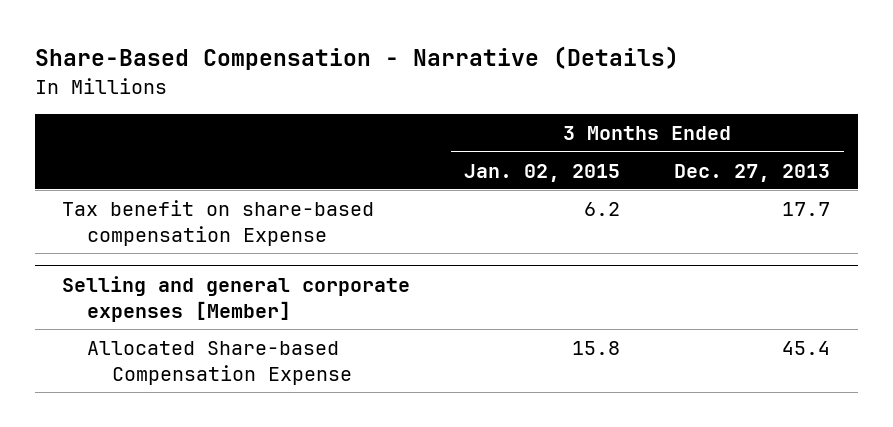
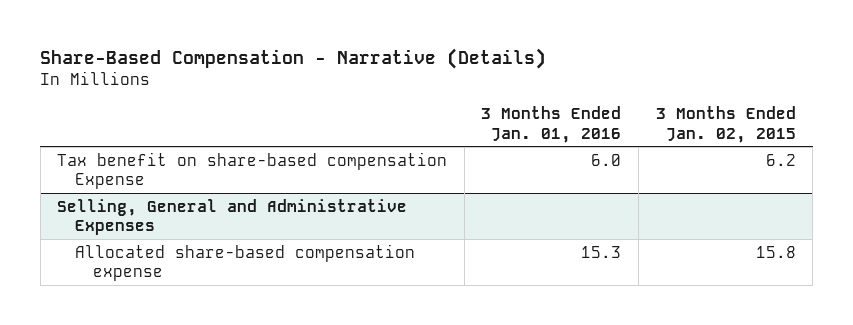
[674,163,831,182] Dec. 27, 2013 -> none
none -> [481,106,622,143] 3 Months Ended Jan. 01, 2016
[62,275,411,322] Selling and general corporate expenses [Member] -> [57,198,408,235] Selling, General and Administrative Expenses
[86,341,352,385] Allocated Share-based Compensation Expense -> [74,243,415,281] Allocated share-based compensation expense

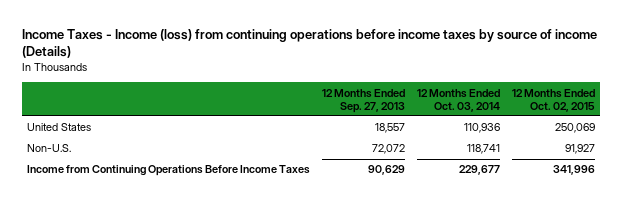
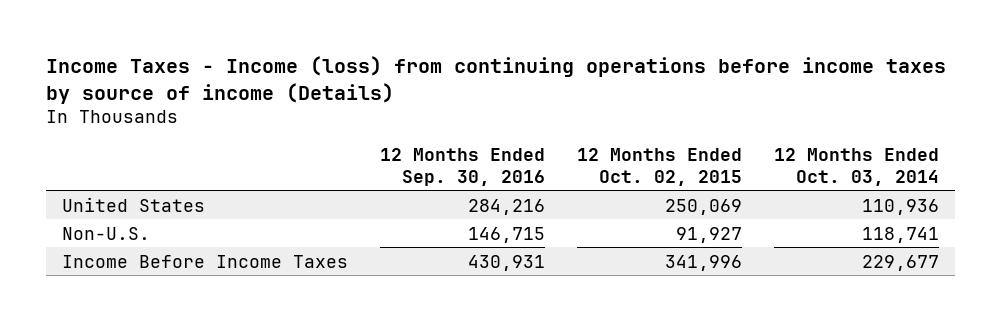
[322,88,406,113] 12 Months Ended Sep. 27, 2013 -> none
none -> [379,148,545,186] 12 Months Ended Sep. 30, 2016
[27,165,311,177] Income from Continuing Operations Before Income Taxes -> [61,254,348,268] Income Before Income Taxes

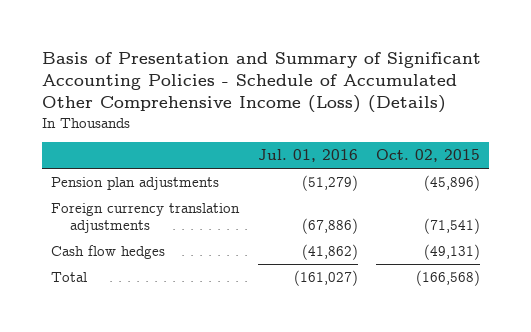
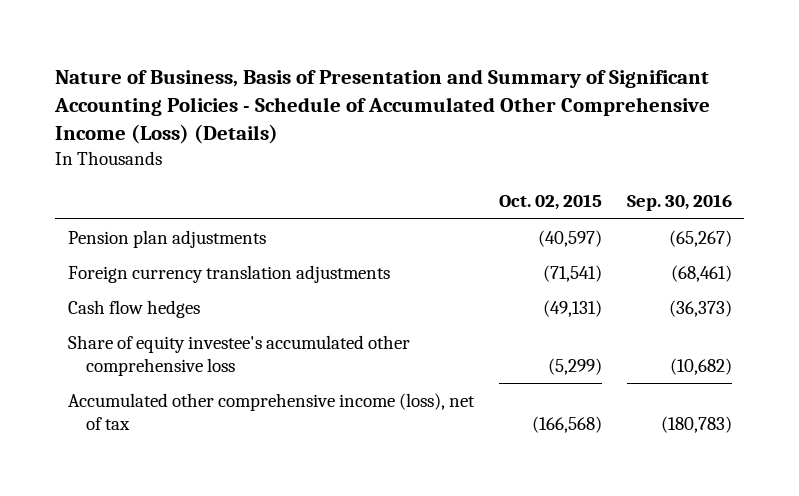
[41,52,481,114] Basis of Presentation and Summary of Significant Accounting Policies - Schedule of Accumulated Other Comprehensive Income (Loss) (Details) -> [54,68,711,145] Nature of Business, Basis of Presentation and Summary of Significant Accounting Policies - Schedule of Accumulated Other Comprehensive Income (Loss) (Details)
[257,149,358,163] Jul. 01, 2016 -> none
none -> [626,194,732,212] Sep. 30, 2016
[423,175,480,192] (45,896) -> [537,229,602,247] (40,597)
none -> [67,334,410,376] Share of equity investee's accumulated other comprehensive loss
[51,272,88,283] Total -> [67,392,475,430] Accumulated other comprehensive income (loss), net of tax

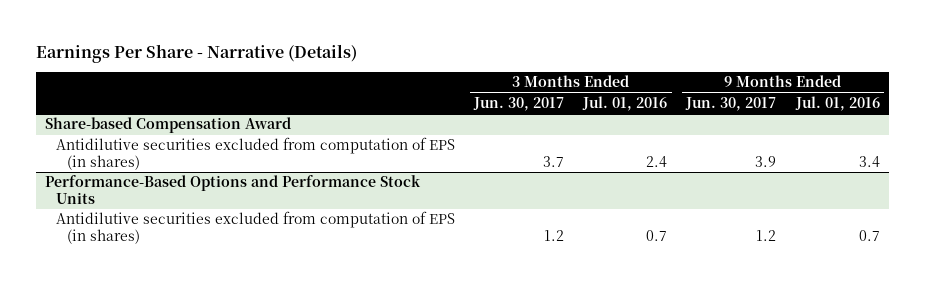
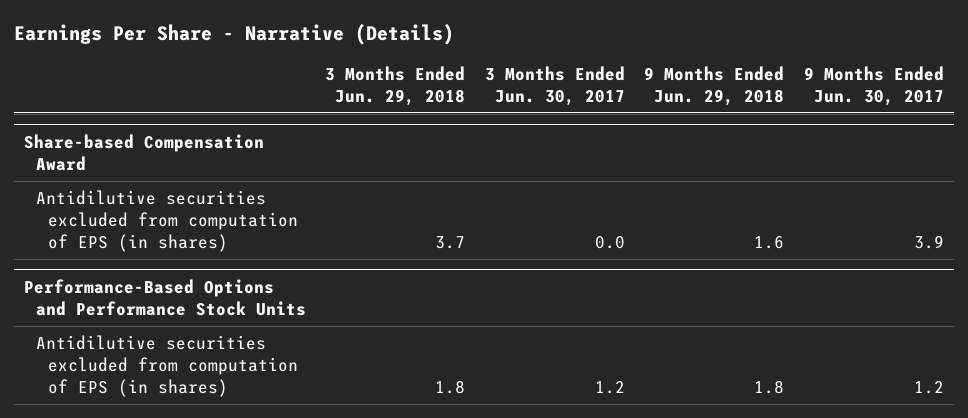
[582,95,668,111] Jul. 01, 2016 -> none
[794,95,880,111] Jul. 01, 2016 -> none
none -> [325,65,466,106] 3 Months Ended Jun. 29, 2018
none -> [644,65,785,106] 9 Months Ended Jun. 29, 2018
[543,156,565,168] 3.7 -> [594,235,625,249] 0.0

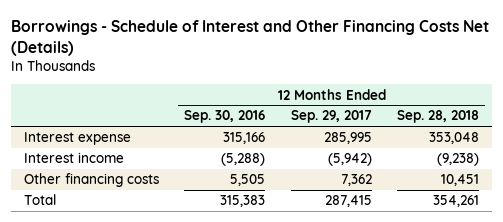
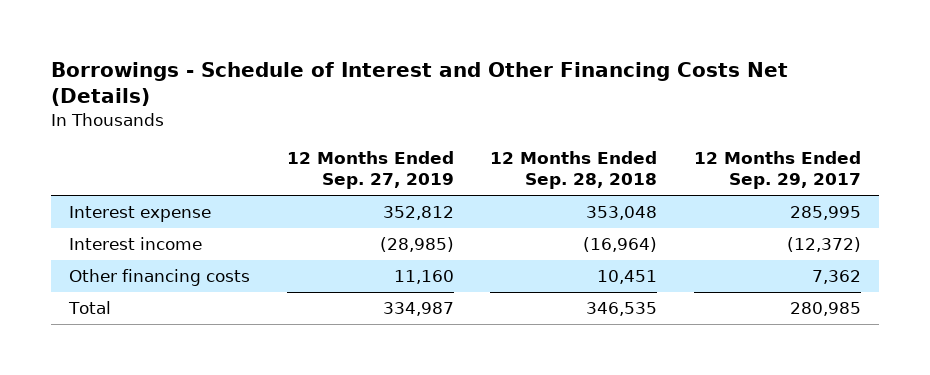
[184,110,266,124] Sep. 30, 2016 -> none
none -> [286,151,454,190] 12 Months Ended Sep. 27, 2019
[327,153,372,167] (5,942) -> [786,237,861,253] (12,372)
[436,153,479,167] (9,238) -> [583,237,658,253] (16,964)
[324,195,372,208] 287,415 -> [789,302,861,317] 280,985
[432,195,479,208] 354,261 -> [586,302,658,317] 346,535

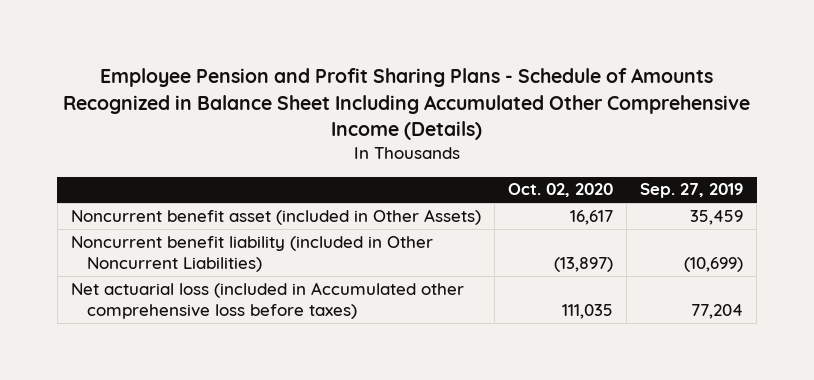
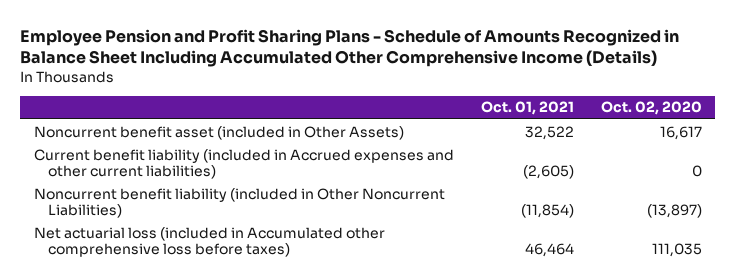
[640,183,744,199] Sep. 27, 2019 -> none
none -> [480,101,574,116] Oct. 01, 2021
none -> [33,148,454,179] Current benefit liability (included in Accrued expenses and other current liabilities)

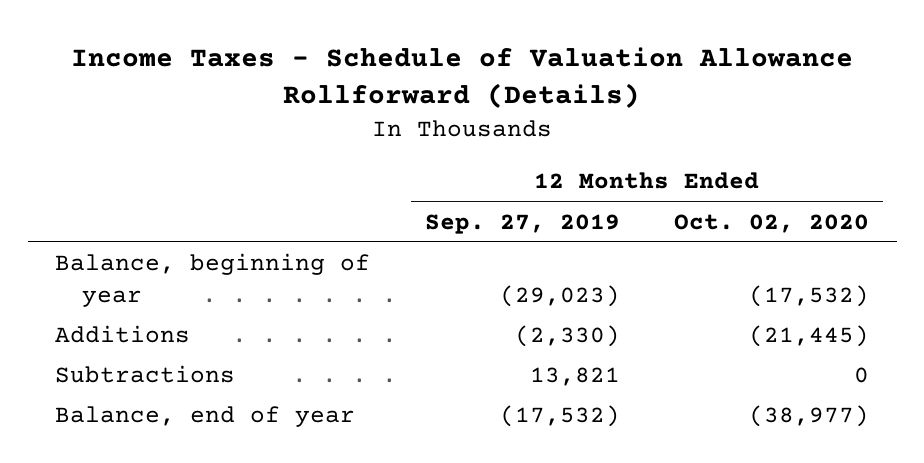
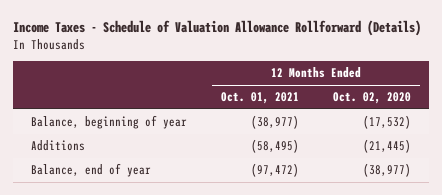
[424,213,620,234] Sep. 27, 2019 -> none
none -> [220,92,299,105] Oct. 01, 2021
[55,365,236,384] Subtractions -> none

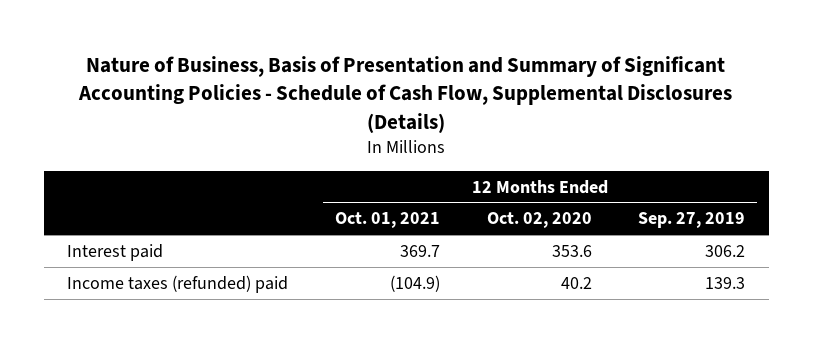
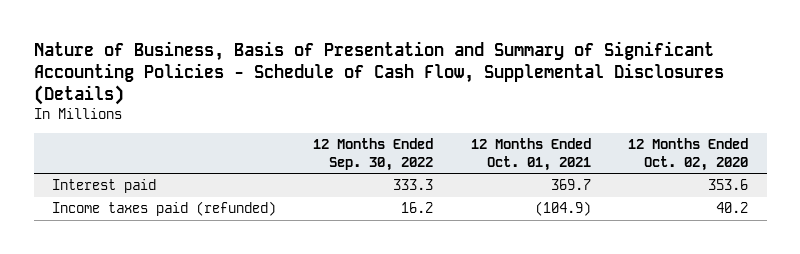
[638,212,746,229] Sep. 27, 2019 -> none
none -> [313,138,434,171] 12 Months Ended Sep. 30, 2022
[67,274,289,293] Income taxes (refunded) paid -> [52,201,277,217] Income taxes paid (refunded)

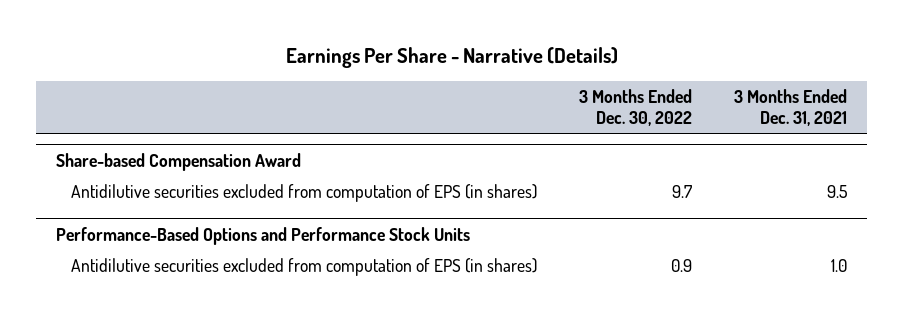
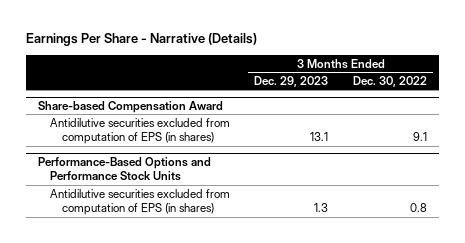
[733,88,847,126] 3 Months Ended Dec. 31, 2021 -> none
none -> [254,75,329,87] Dec. 29, 2023
[671,185,692,199] 9.7 -> [412,132,427,142] 9.1
[670,259,692,273] 0.9 -> [409,203,427,213] 0.8

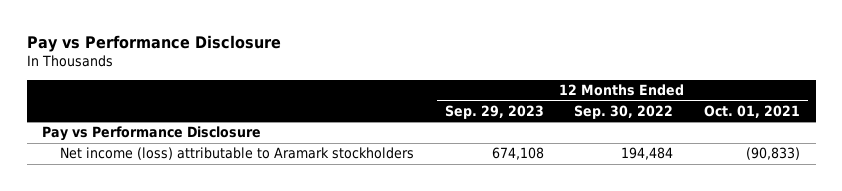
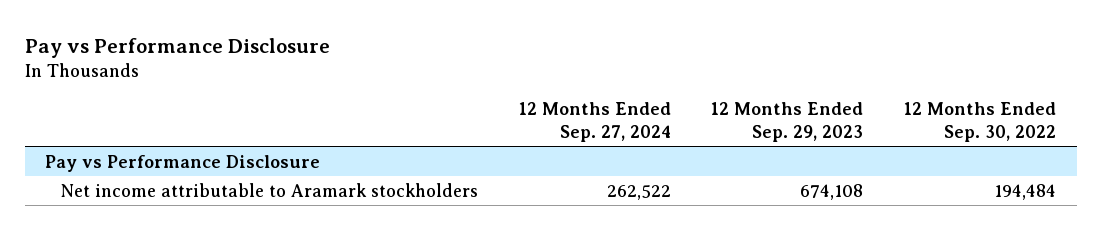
[704,104,801,118] Oct. 01, 2021 -> none
none -> [518,102,671,142] 12 Months Ended Sep. 27, 2024
[59,147,414,161] Net income (loss) attributable to Aramark stockholders -> [60,182,478,197] Net income attributable to Aramark stockholders

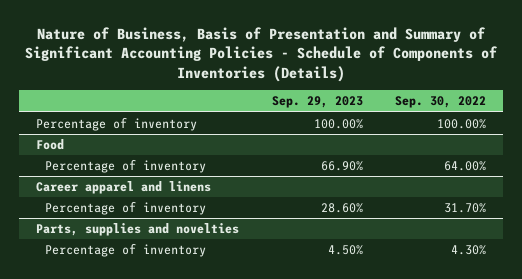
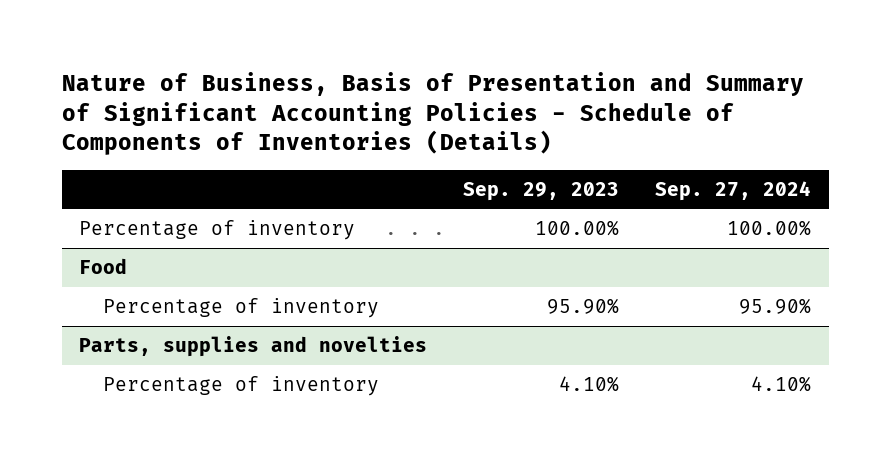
[395,96,487,109] Sep. 30, 2022 -> none
none -> [654,180,811,201] Sep. 27, 2024
[35,181,211,195] Career apparel and linens -> none
[45,201,207,216] Percentage of inventory -> none
[320,161,363,172] 66.90% -> [547,298,620,315] 95.90%
[327,245,363,256] 4.50% -> [559,376,620,393] 4.10%

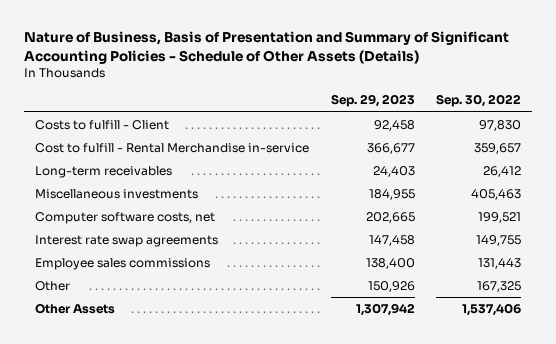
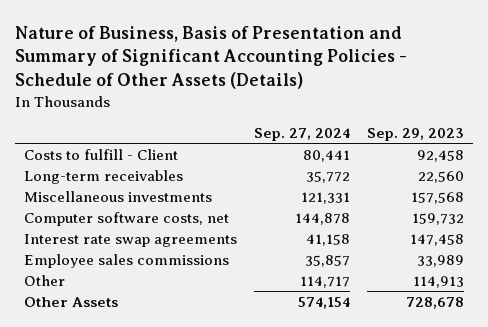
[436,94,522,108] Sep. 30, 2022 -> none
none -> [253,127,350,141] Sep. 27, 2024
[34,142,309,153] Cost to fulfill - Rental Merchandise in-service -> none
[372,165,415,177] 24,403 -> [418,170,465,183] 22,560
[368,188,415,200] 184,955 -> [411,191,465,204] 157,568
[365,211,415,223] 202,665 -> [412,212,465,225] 159,732
[365,257,415,269] 138,400 -> [417,254,465,267] 33,989
[367,280,415,292] 150,926 -> [413,275,465,288] 114,913
[355,302,415,316] 1,307,942 -> [406,296,465,309] 728,678

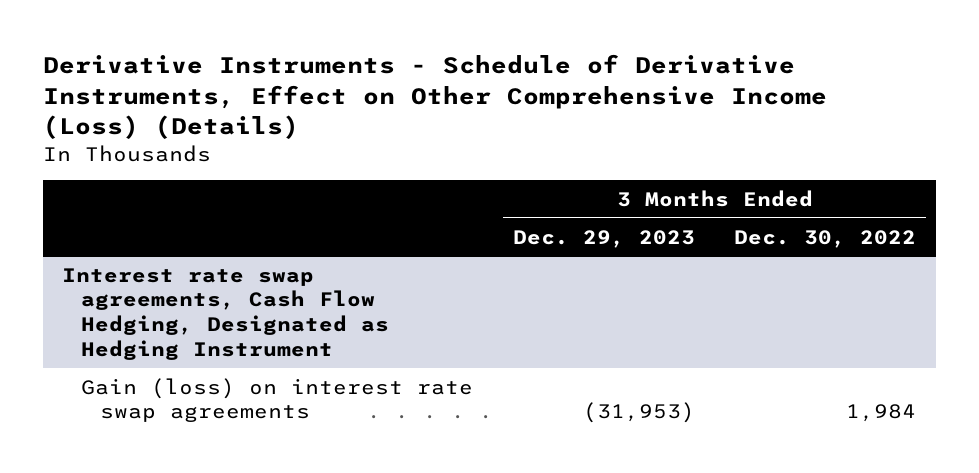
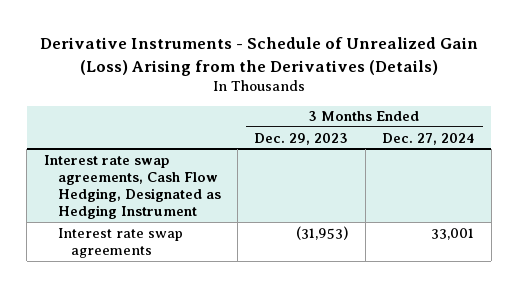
[42,54,827,140] Derivative Instruments - Schedule of Derivative Instruments, Effect on Other Comprehensive Income (Loss) (Details) -> [39,37,478,76] Derivative Instruments - Schedule of Unrealized Gain (Loss) Arising from the Derivatives (Details)
[734,229,917,248] Dec. 30, 2022 -> none
none -> [382,132,475,145] Dec. 27, 2024
[80,377,473,423] Gain (loss) on interest rate swap agreements -> [57,227,183,258] Interest rate swap agreements

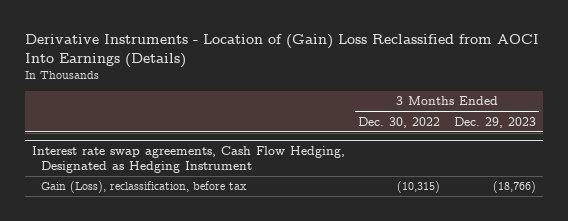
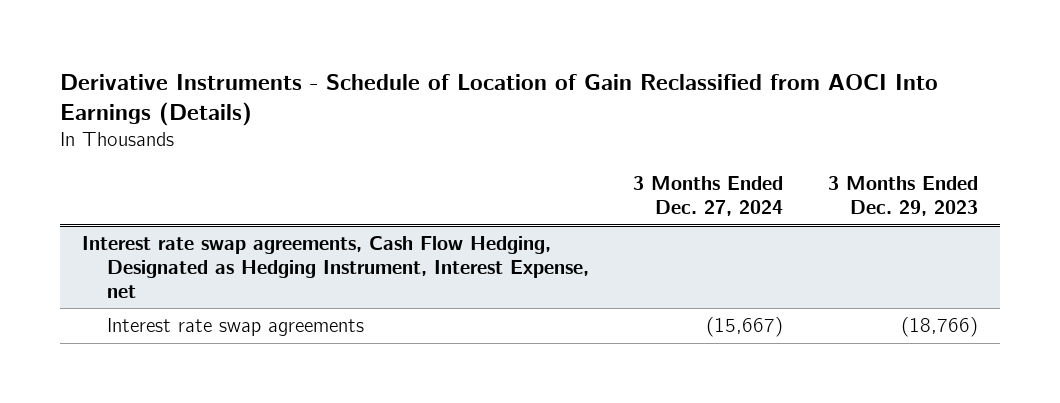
[25,33,540,68] Derivative Instruments - Location of (Gain) Loss Reclassified from AOCI Into Earnings (Details) -> [60,74,939,127] Derivative Instruments - Schedule of Location of Gain Reclassified from AOCI Into Earnings (Details)
[358,116,441,128] Dec. 30, 2022 -> none
none -> [633,176,784,216] 3 Months Ended Dec. 27, 2024
[31,146,345,174] Interest rate swap agreements, Cash Flow Hedging, Designated as Hedging Instrument -> [82,236,589,298] Interest rate swap agreements, Cash Flow Hedging, Designated as Hedging Instrument, Interest Expense, net
[40,181,247,194] Gain (Loss), reclassification, before tax -> [106,318,364,337] Interest rate swap agreements

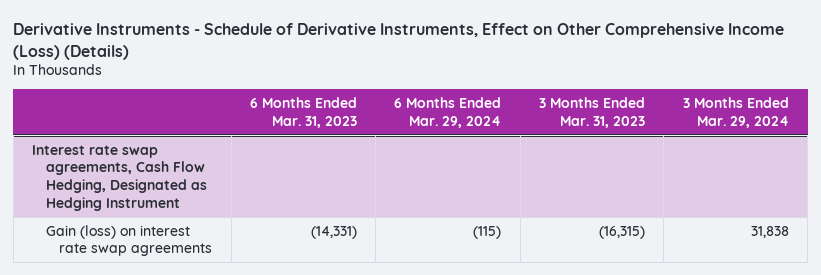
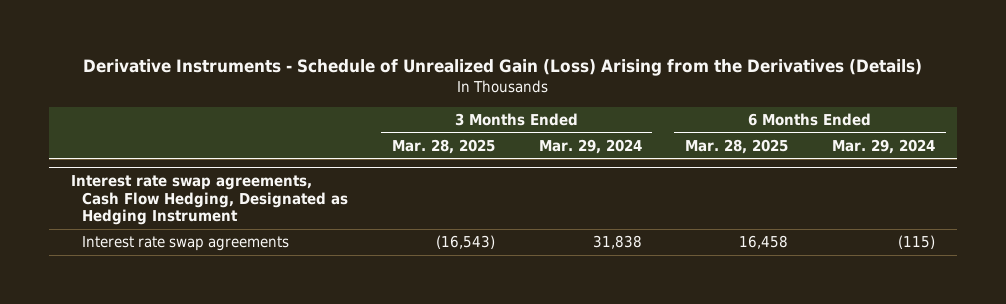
[13,22,785,60] Derivative Instruments - Schedule of Derivative Instruments, Effect on Other Comprehensive Income (Loss) (Details) -> [83,59,923,77] Derivative Instruments - Schedule of Unrealized Gain (Loss) Arising from the Derivatives (Details)
[249,96,357,128] 6 Months Ended Mar. 31, 2023 -> none
[539,96,646,128] 3 Months Ended Mar. 31, 2023 -> none
none -> [391,138,495,154] Mar. 28, 2025
none -> [685,138,789,154] Mar. 28, 2025
[45,224,213,257] Gain (loss) on interest rate swap agreements -> [82,236,290,252] Interest rate swap agreements

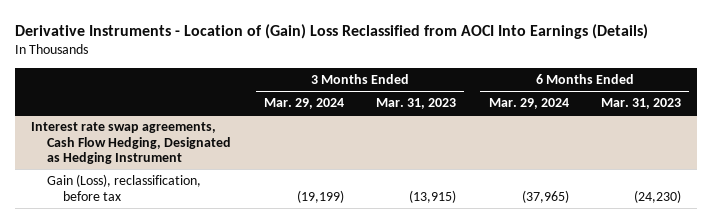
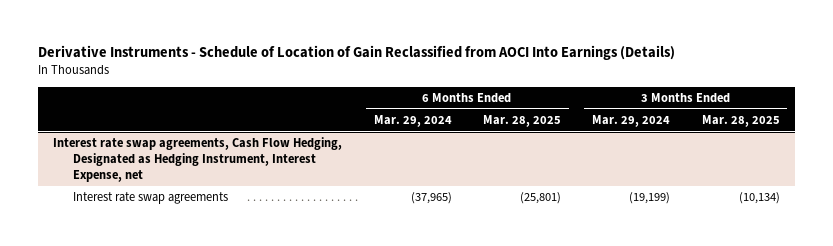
[14,24,648,40] Derivative Instruments - Location of (Gain) Loss Reclassified from AOCI Into Earnings (Details) -> [37,45,675,61] Derivative Instruments - Schedule of Location of Gain Reclassified from AOCI Into Earnings (Details)
[376,97,457,109] Mar. 31, 2023 -> none
[601,97,682,109] Mar. 31, 2023 -> none
none -> [482,114,561,127] Mar. 28, 2025
none -> [701,114,780,127] Mar. 28, 2025
[31,121,232,165] Interest rate swap agreements, Cash Flow Hedging, Designated as Hedging Instrument -> [53,137,343,182] Interest rate swap agreements, Cash Flow Hedging, Designated as Hedging Instrument, Interest Expense, net
[47,173,202,201] Gain (Loss), reclassification, before tax -> [72,192,228,205] Interest rate swap agreements

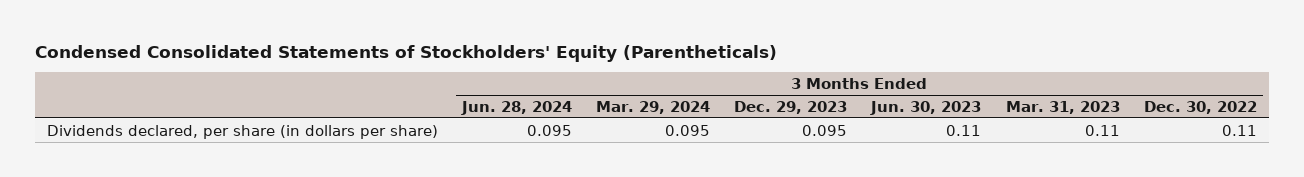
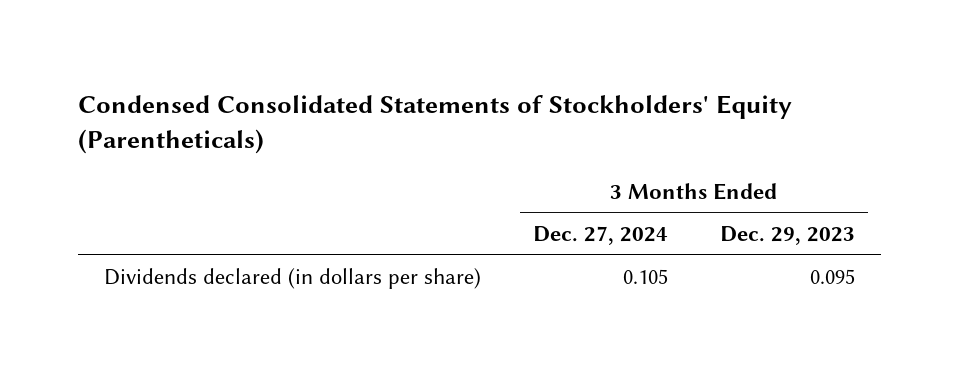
[461,100,573,115] Jun. 28, 2024 -> none
[596,100,711,114] Mar. 29, 2024 -> none
[870,100,982,115] Jun. 30, 2023 -> none
[1005,100,1120,114] Mar. 31, 2023 -> none
[1143,100,1257,114] Dec. 30, 2022 -> none
none -> [532,225,668,245] Dec. 27, 2024
[46,124,438,139] Dividends declared, per share (in dollars per share) -> [104,268,482,290] Dividends declared (in dollars per share)

